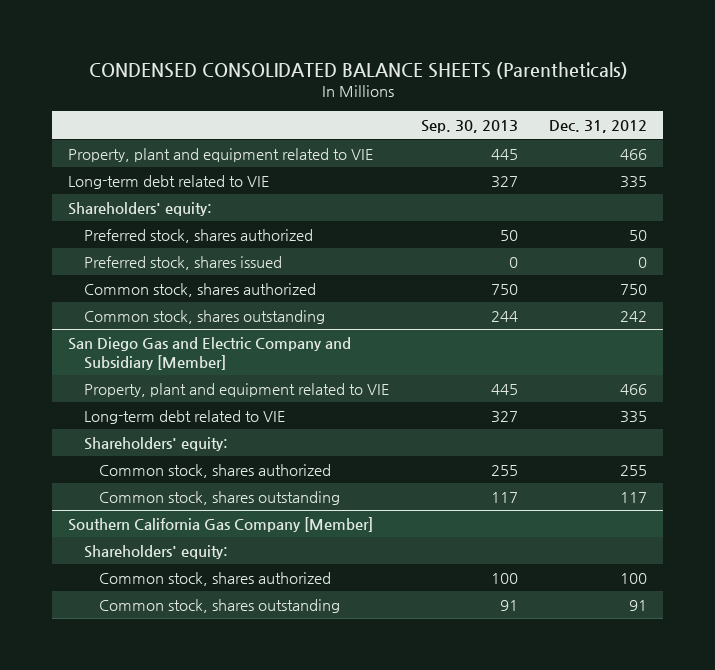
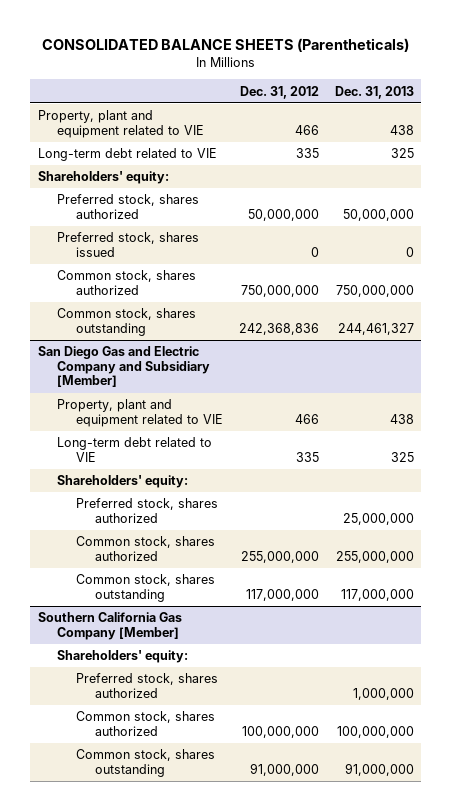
[88,61,628,79] CONDENSED CONSOLIDATED BALANCE SHEETS (Parentheticals) -> [41,37,409,52] CONSOLIDATED BALANCE SHEETS (Parentheticals)
[420,120,518,134] Sep. 30, 2013 -> none
none -> [334,85,414,99] Dec. 31, 2013
[629,229,648,241] 50 -> [247,208,319,221] 50,000,000
[620,283,648,295] 750 -> [240,284,319,297] 750,000,000
[620,310,648,322] 242 -> [238,322,319,335] 242,368,836
none -> [76,498,219,523] Preferred stock, shares authorized
[620,464,648,476] 255 -> [240,550,319,563] 255,000,000
[620,491,648,503] 117 -> [245,588,319,601] 117,000,000
none -> [76,673,219,698] Preferred stock, shares authorized
[620,572,648,584] 100 -> [241,725,319,738] 100,000,000
[629,599,648,611] 91 -> [249,762,319,776] 91,000,000

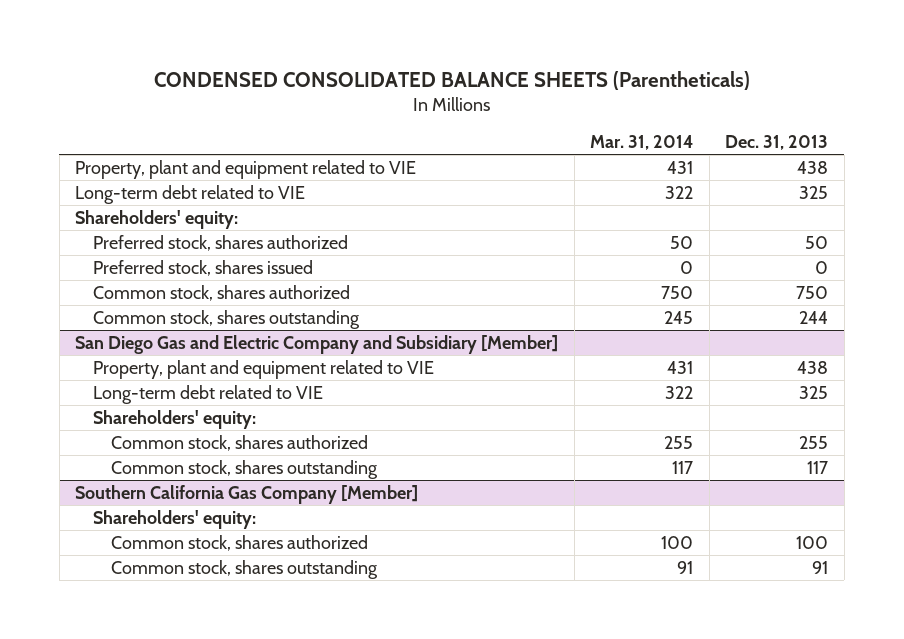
[41,37,409,52] CONSOLIDATED BALANCE SHEETS (Parentheticals) -> [153,70,750,90] CONDENSED CONSOLIDATED BALANCE SHEETS (Parentheticals)
[239,85,319,99] Dec. 31, 2012 -> none
none -> [590,134,694,150] Mar. 31, 2014
[342,208,414,221] 50,000,000 -> [805,235,829,249] 50
[335,284,414,297] 750,000,000 -> [796,285,829,299] 750
[337,322,414,335] 244,461,327 -> [799,310,829,324] 244
[76,498,219,523] Preferred stock, shares authorized -> none
[335,550,414,563] 255,000,000 -> [799,435,829,449] 255
[340,588,414,601] 117,000,000 -> [807,460,829,474] 117
[76,673,219,698] Preferred stock, shares authorized -> none
[336,725,414,738] 100,000,000 -> [796,535,829,549] 100
[344,762,414,776] 91,000,000 -> [812,560,829,574] 91

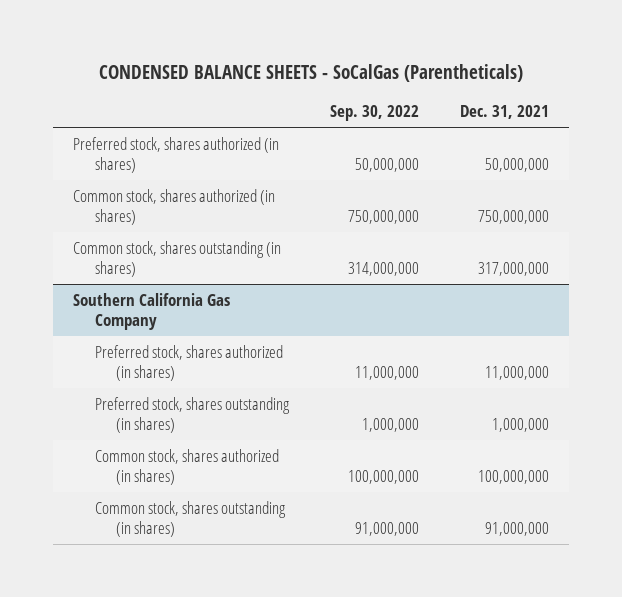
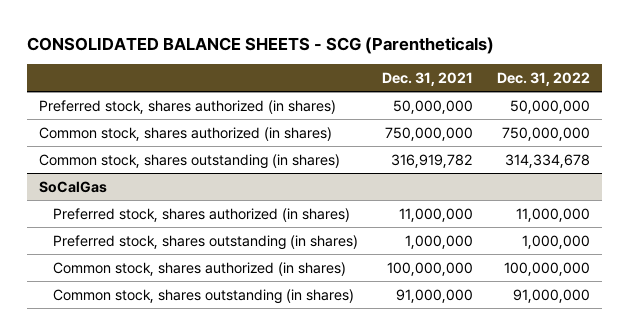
[99,63,524,82] CONDENSED BALANCE SHEETS - SoCalGas (Parentheticals) -> [26,36,494,54] CONSOLIDATED BALANCE SHEETS - SCG (Parentheticals)
[329,105,419,122] Sep. 30, 2022 -> none
none -> [496,72,590,87] Dec. 31, 2022
[477,261,549,276] 317,000,000 -> [390,153,473,168] 316,919,782
[73,292,231,330] Southern California Gas Company -> [38,180,107,193] SoCalGas

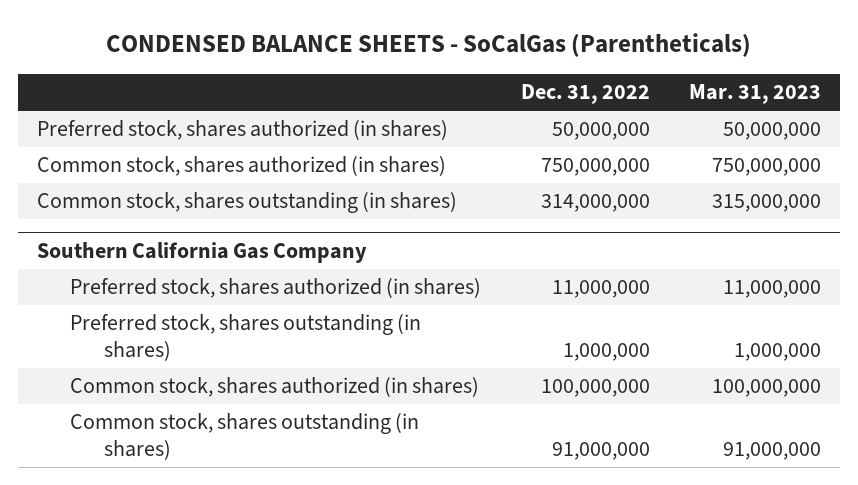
[26,36,494,54] CONSOLIDATED BALANCE SHEETS - SCG (Parentheticals) -> [106,32,752,57] CONDENSED BALANCE SHEETS - SoCalGas (Parentheticals)
[381,72,473,87] Dec. 31, 2021 -> none
none -> [688,84,821,105] Mar. 31, 2023
[504,153,590,168] 314,334,678 -> [540,194,650,213] 314,000,000
[38,180,107,193] SoCalGas -> [37,241,368,263] Southern California Gas Company

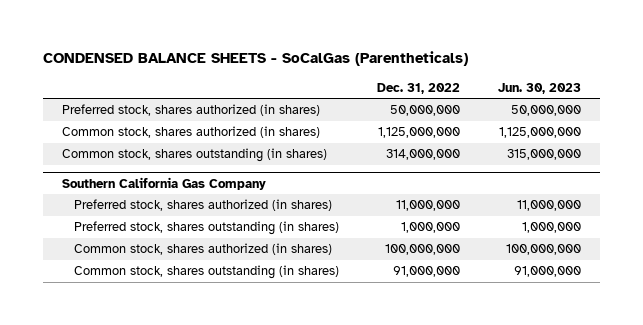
[688,84,821,105] Mar. 31, 2023 -> none
none -> [498,82,582,94] Jun. 30, 2023
[540,158,650,177] 750,000,000 -> [377,127,460,139] 1,125,000,000

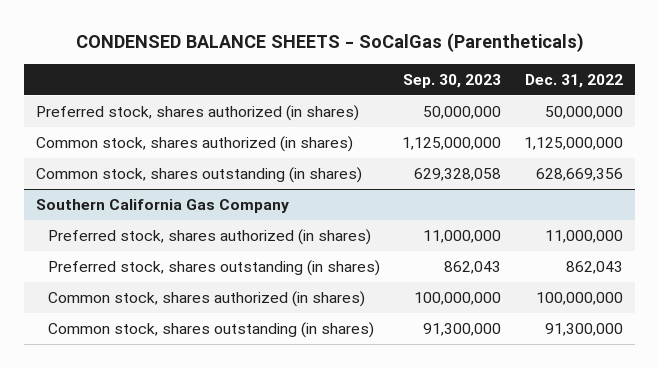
[498,82,582,94] Jun. 30, 2023 -> none
none -> [403,73,502,88] Sep. 30, 2023
[385,149,460,161] 314,000,000 -> [536,168,624,182] 628,669,356
[400,222,460,234] 1,000,000 -> [566,261,624,275] 862,043
[392,266,460,278] 91,000,000 -> [545,323,624,337] 91,300,000

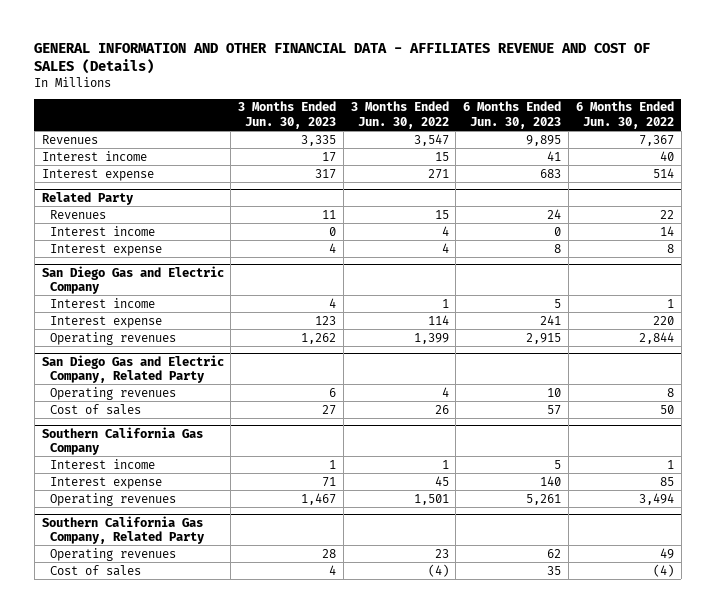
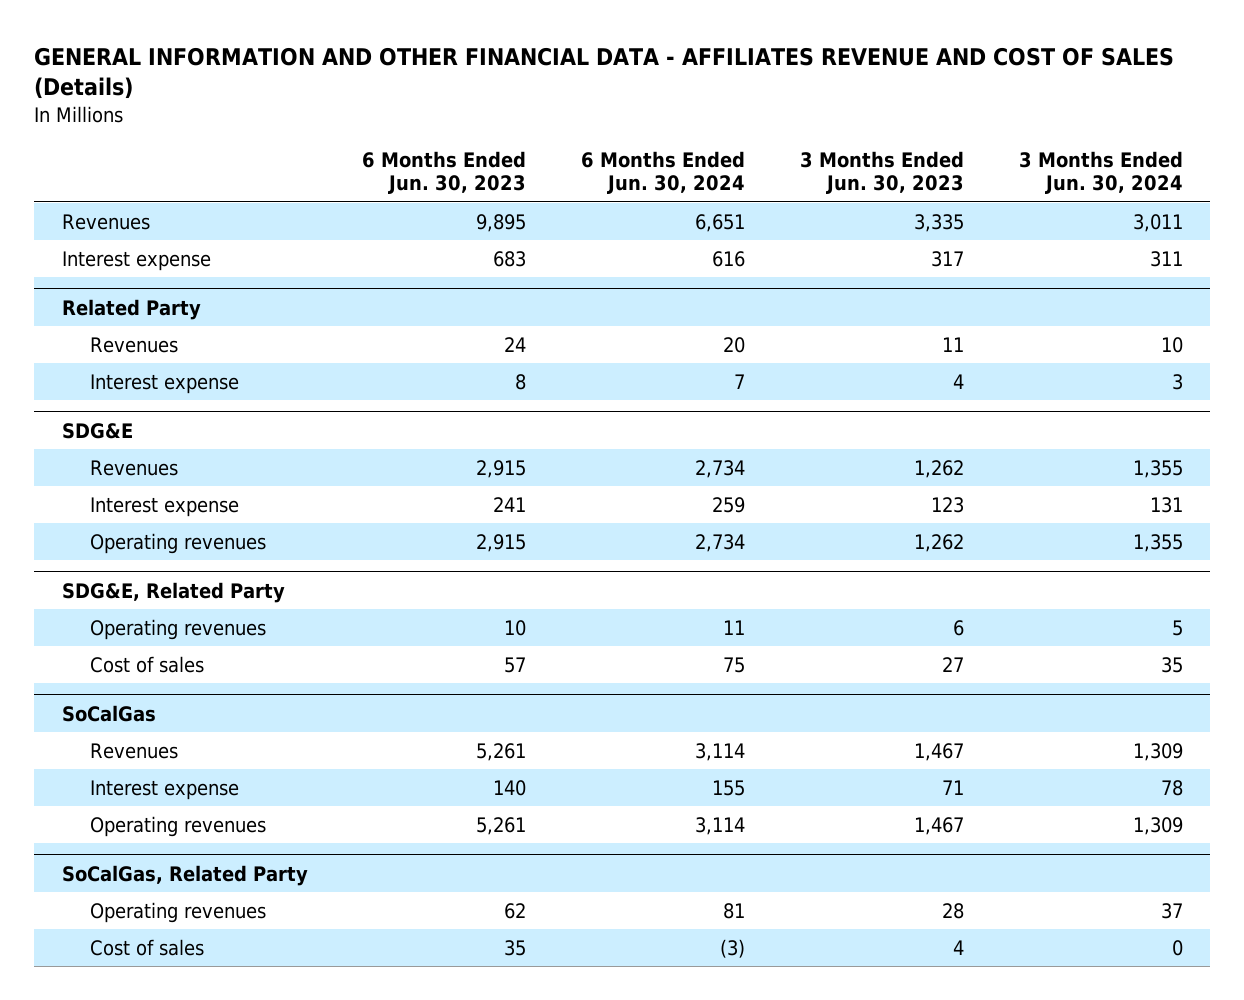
[350,101,449,129] 3 Months Ended Jun. 30, 2022 -> none
[575,101,674,129] 6 Months Ended Jun. 30, 2022 -> none
none -> [581,151,746,195] 6 Months Ended Jun. 30, 2024
none -> [1018,151,1183,195] 3 Months Ended Jun. 30, 2024
[41,150,147,161] Interest income -> none
[50,225,156,236] Interest income -> none
[50,297,156,308] Interest income -> none
[41,265,224,294] San Diego Gas and Electric Company -> [61,422,133,439] SDG&E
none -> [89,459,178,476] Revenues
[41,354,224,383] San Diego Gas and Electric Company, Related Party -> none
none -> [61,581,285,603] SDG&E, Related Party
[50,458,156,469] Interest income -> none
[41,426,203,455] Southern California Gas Company -> [61,704,156,722] SoCalGas
none -> [89,742,178,759] Revenues
[41,515,206,544] Southern California Gas Company, Related Party -> none
none -> [61,864,308,886] SoCalGas, Related Party

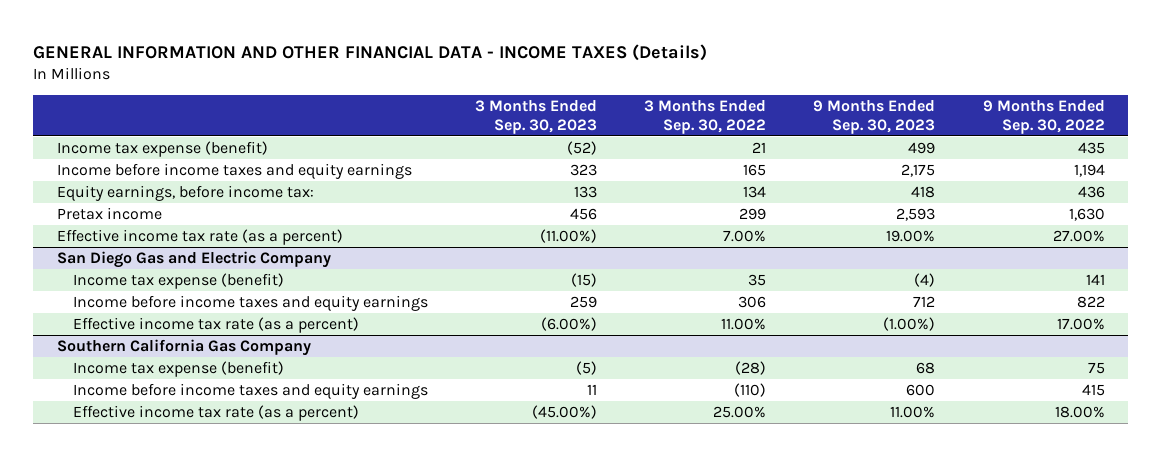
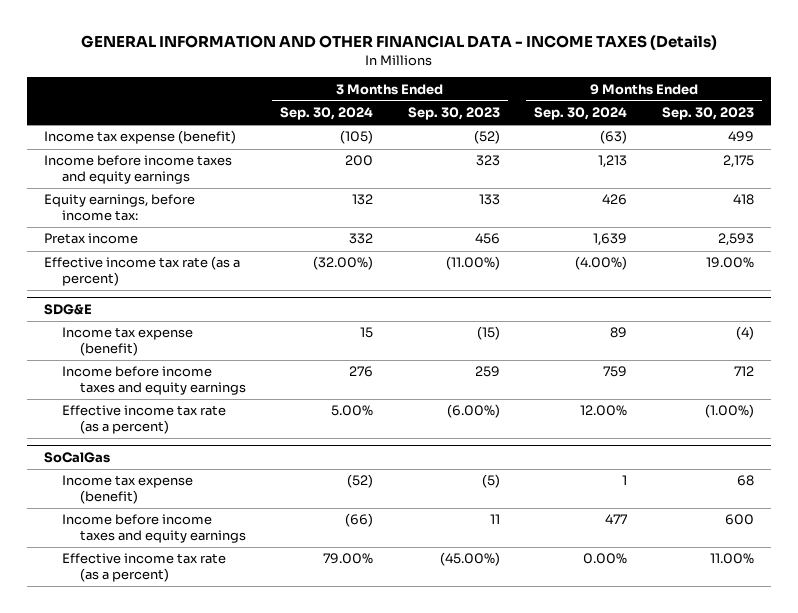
[644,100,767,134] 3 Months Ended Sep. 30, 2022 -> none
[982,100,1105,134] 9 Months Ended Sep. 30, 2022 -> none
none -> [280,107,374,121] Sep. 30, 2024
none -> [534,107,628,121] Sep. 30, 2024
[56,251,331,269] San Diego Gas and Electric Company -> [44,304,93,316] SDG&E
[56,339,311,357] Southern California Gas Company -> [44,452,111,464] SoCalGas

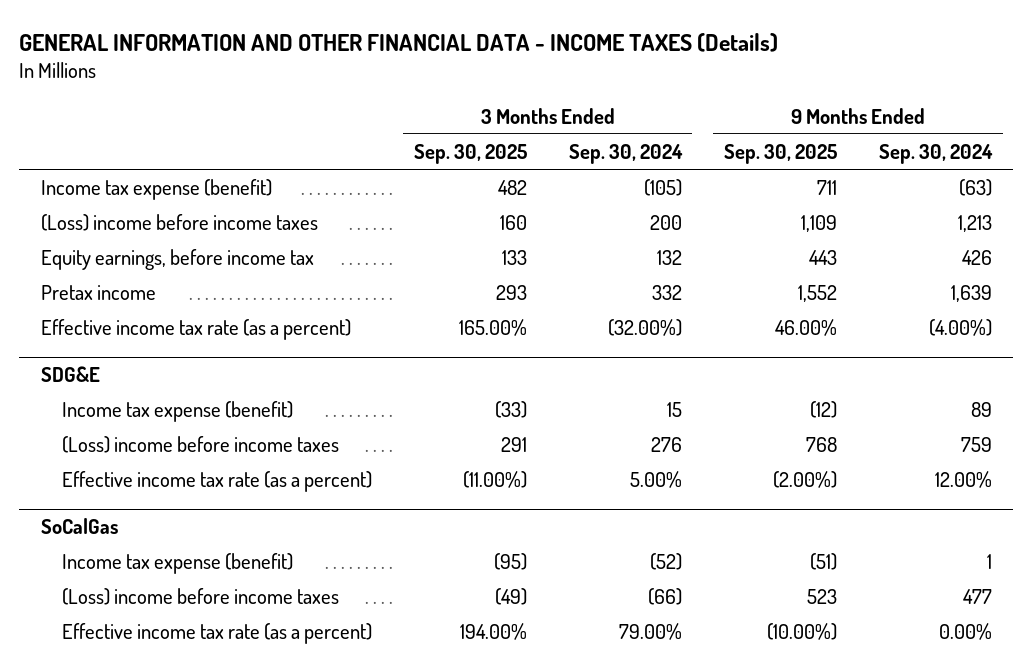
[407,107,500,121] Sep. 30, 2023 -> none
[661,107,754,121] Sep. 30, 2023 -> none
none -> [413,143,527,164] Sep. 30, 2025
none -> [723,143,837,164] Sep. 30, 2025
[44,155,233,185] Income before income taxes and equity earnings -> [40,213,318,231] (Loss) income before income taxes
[44,194,196,222] Equity earnings, before income tax: -> [40,248,314,270] Equity earnings, before income tax
[62,366,246,396] Income before income taxes and equity earnings -> [61,435,339,453] (Loss) income before income taxes
[62,514,246,544] Income before income taxes and equity earnings -> [61,587,339,605] (Loss) income before income taxes

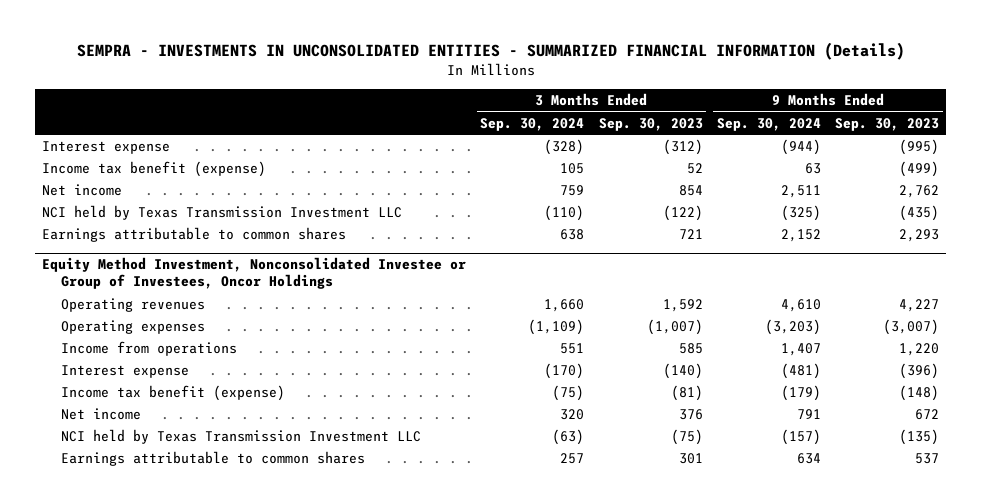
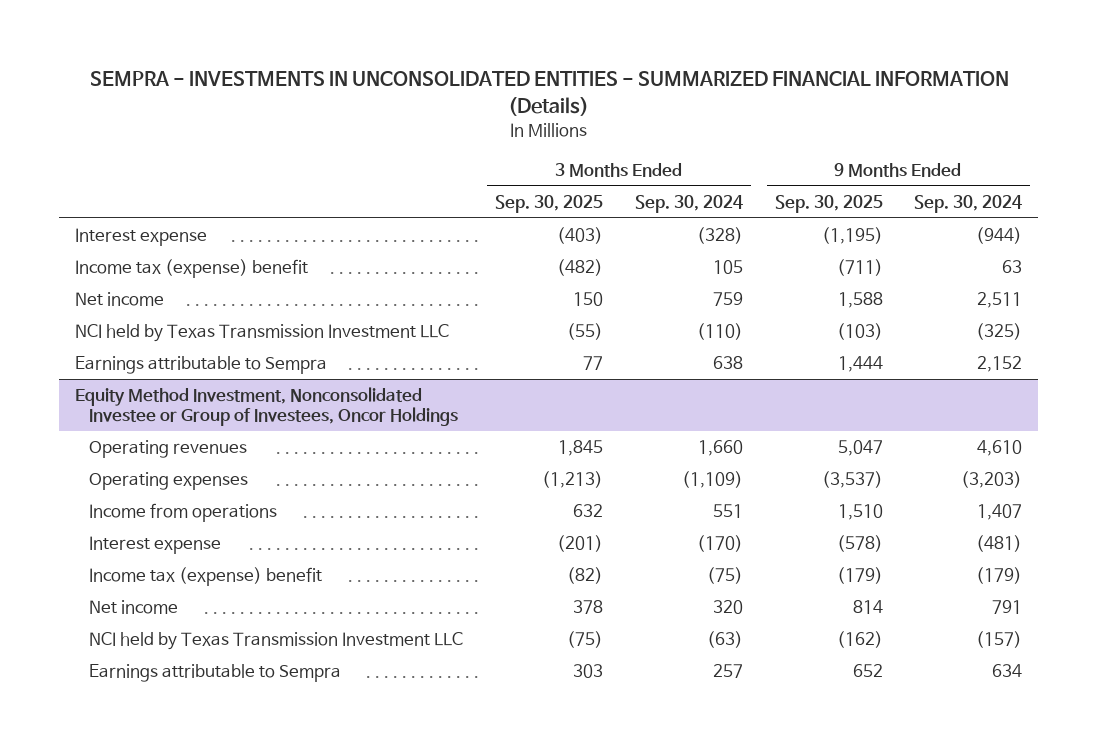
[598,117,703,131] Sep. 30, 2023 -> none
[835,117,940,131] Sep. 30, 2023 -> none
none -> [494,194,603,213] Sep. 30, 2025
none -> [774,194,883,213] Sep. 30, 2025
[42,161,267,178] Income tax benefit (expense) -> [75,259,309,279] Income tax (expense) benefit
[42,227,347,243] Earnings attributable to common shares -> [75,356,328,375] Earnings attributable to Sempra
[61,385,286,402] Income tax benefit (expense) -> [89,567,323,587] Income tax (expense) benefit
[61,451,366,467] Earnings attributable to common shares -> [89,664,342,683] Earnings attributable to Sempra

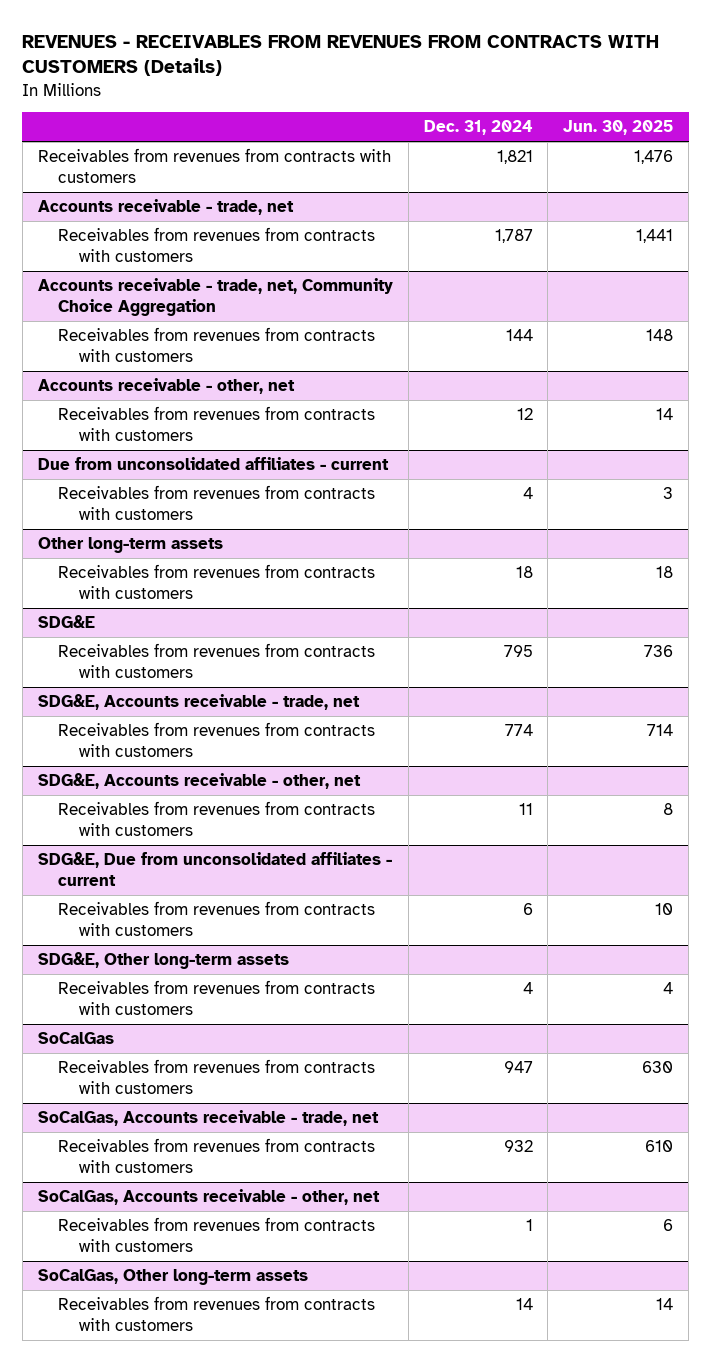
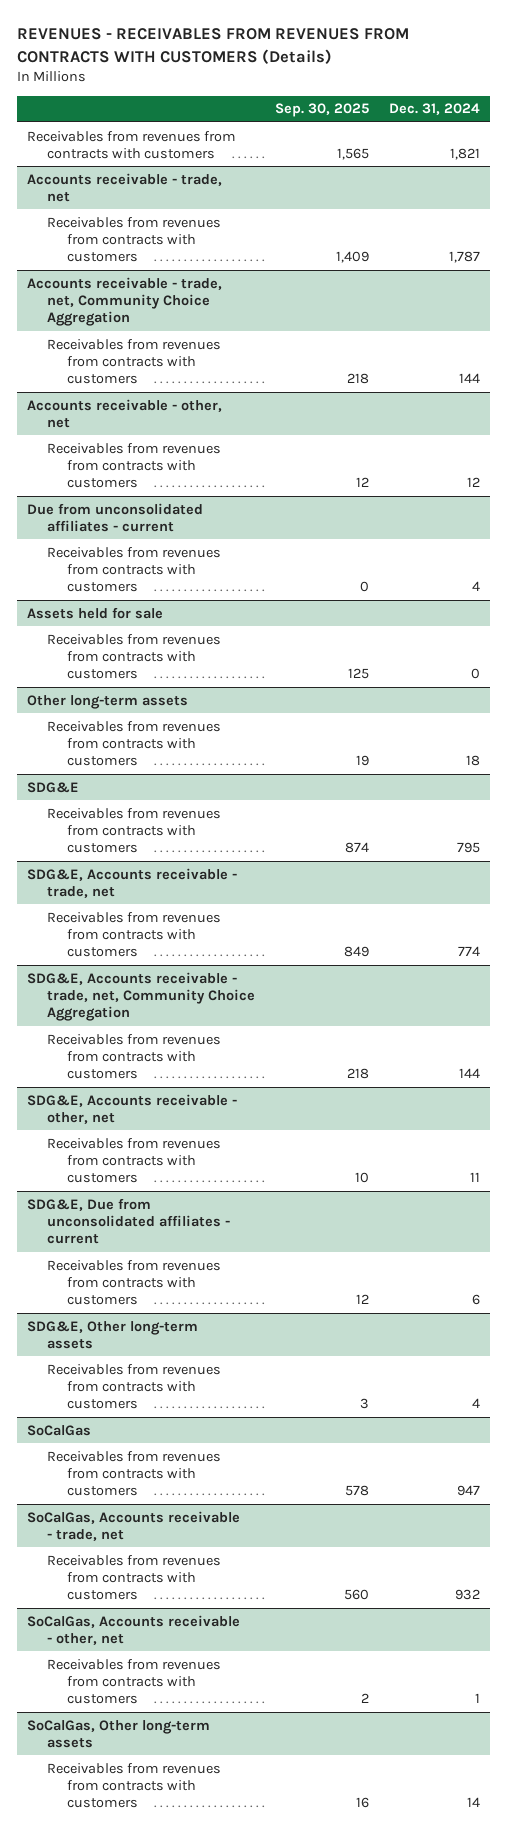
[563,120,674,136] Jun. 30, 2025 -> none
none -> [274,103,369,118] Sep. 30, 2025
none -> [26,606,163,619] Assets held for sale
none -> [46,633,221,680] Receivables from revenues from contracts with customers
none -> [26,971,255,1022] SDG&E, Accounts receivable - trade, net, Community Choice Aggregation
none -> [46,1033,221,1080] Receivables from revenues from contracts with customers

